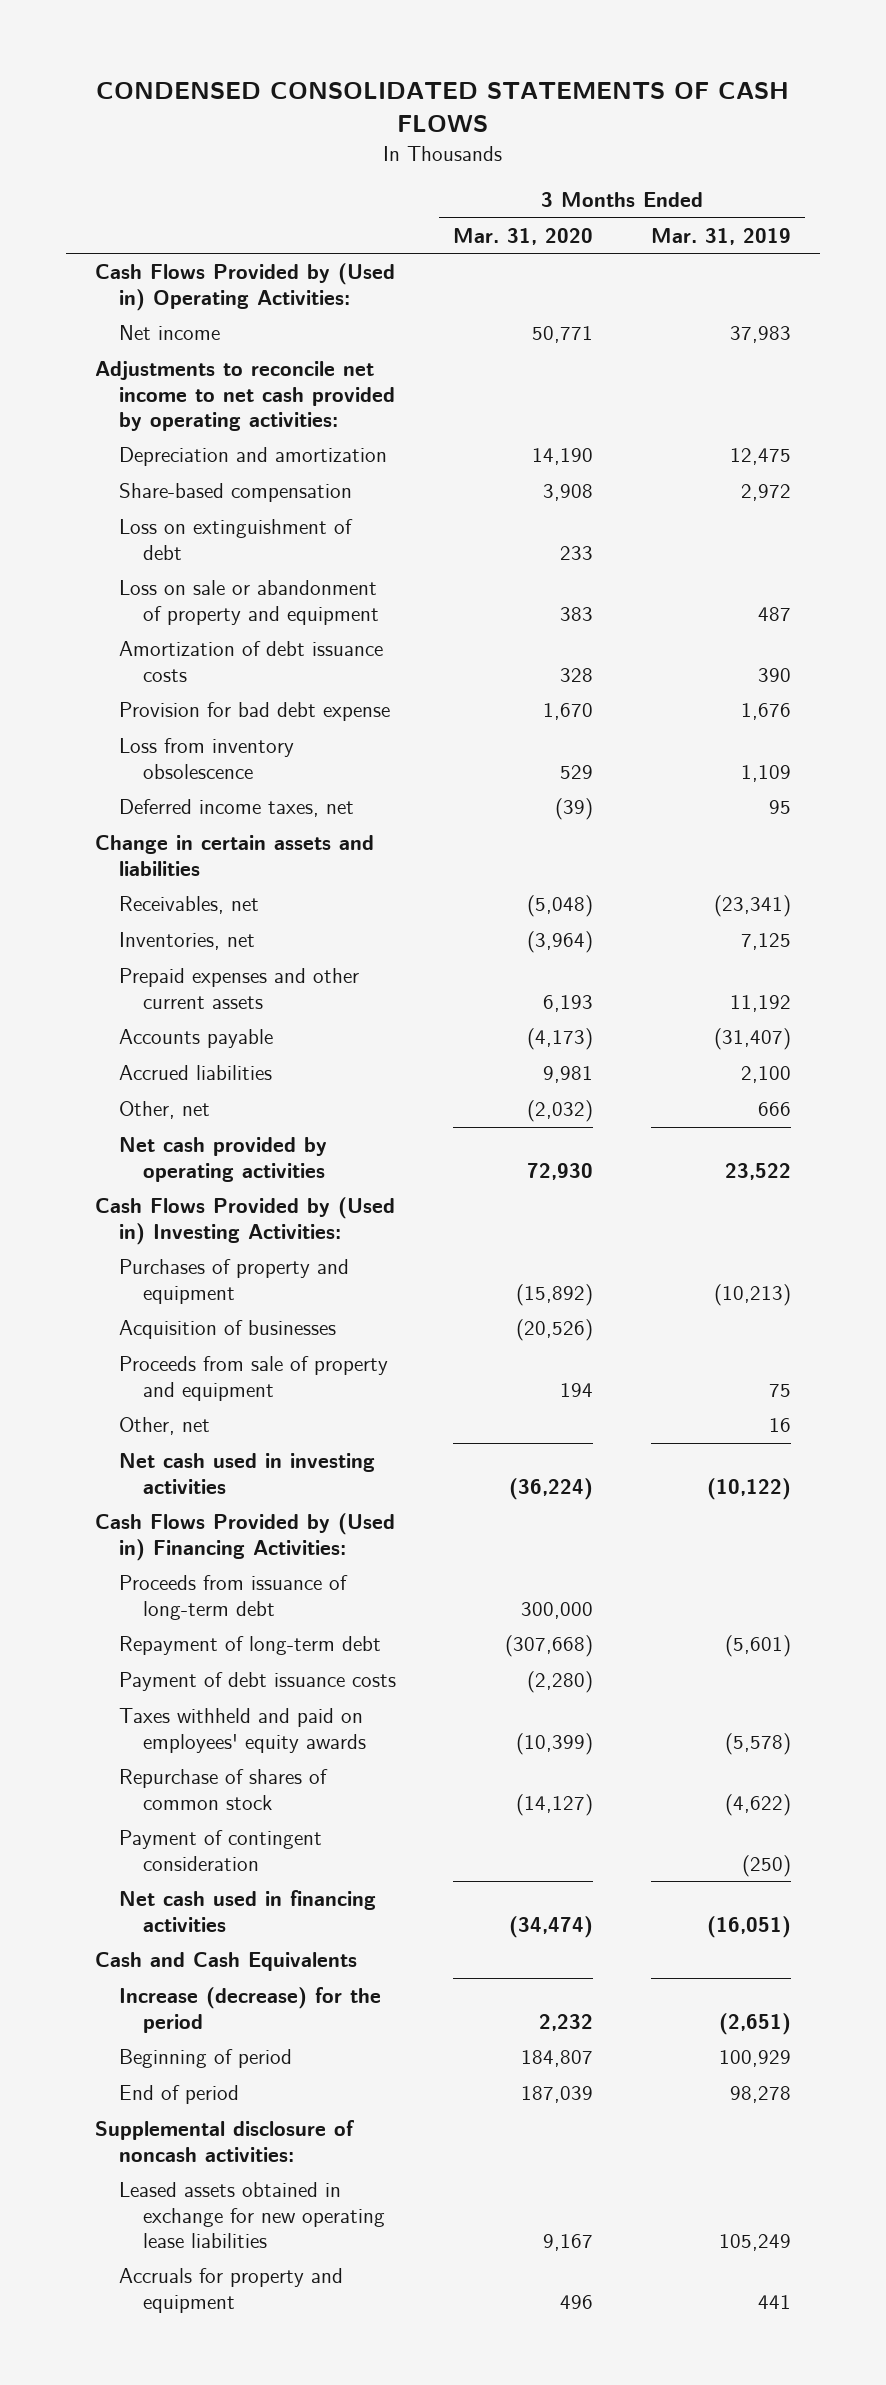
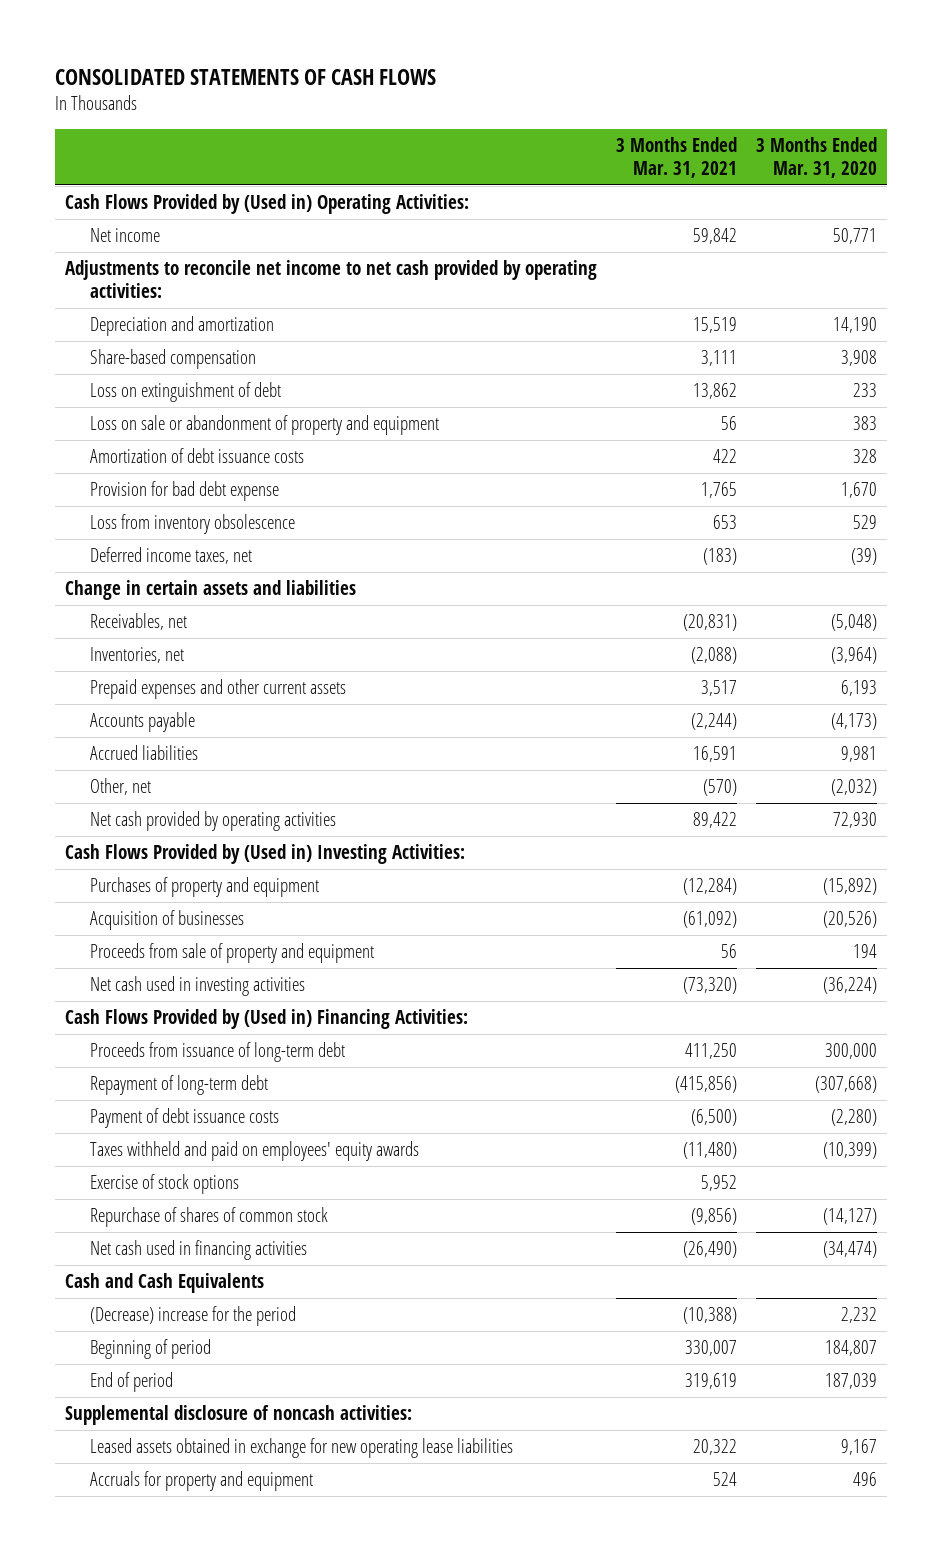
[96,82,790,133] CONDENSED CONSOLIDATED STATEMENTS OF CASH FLOWS -> [55,68,437,85] CONSOLIDATED STATEMENTS OF CASH FLOWS
[651,227,792,245] Mar. 31, 2019 -> none
none -> [616,137,738,179] 3 Months Ended Mar. 31, 2021
[118,1417,210,1436] Other, net -> none
none -> [89,1173,239,1194] Exercise of stock options
[118,1830,322,1871] Payment of contingent consideration -> none
[118,1987,381,2033] Increase (decrease) for the period -> [89,1305,296,1326] (Decrease) increase for the period

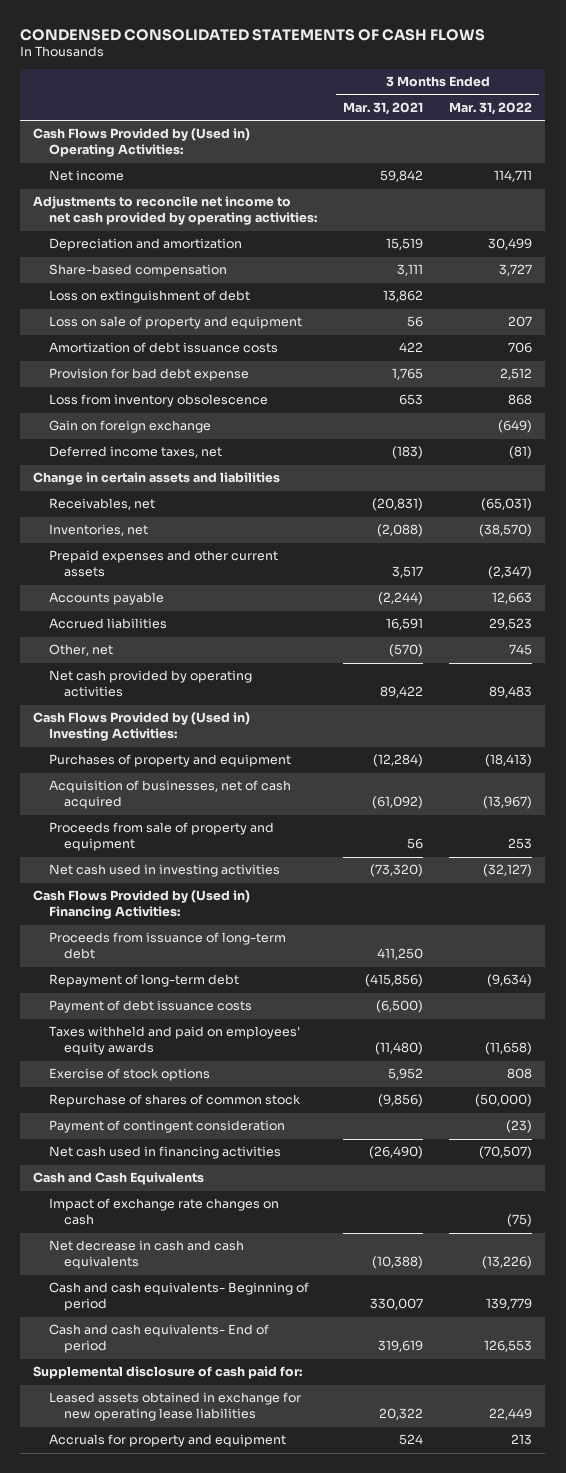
[55,68,437,85] CONSOLIDATED STATEMENTS OF CASH FLOWS -> [20,28,486,41] CONDENSED CONSOLIDATED STATEMENTS OF CASH FLOWS
[756,137,878,179] 3 Months Ended Mar. 31, 2020 -> none
none -> [449,101,533,115] Mar. 31, 2022
[89,414,439,435] Loss on sale or abandonment of property and equipment -> [48,316,302,330] Loss on sale of property and equipment
none -> [48,420,211,434] Gain on foreign exchange
[89,909,244,930] Acquisition of businesses -> [48,780,291,810] Acquisition of businesses, net of cash acquired
none -> [48,1120,285,1134] Payment of contingent consideration
none -> [48,1198,279,1226] Impact of exchange rate changes on cash
[89,1305,296,1326] (Decrease) increase for the period -> [48,1240,244,1270] Net decrease in cash and cash equivalents
[89,1338,211,1359] Beginning of period -> [48,1282,309,1312] Cash and cash equivalents- Beginning of period
[89,1371,173,1392] End of period -> [48,1324,269,1354] Cash and cash equivalents- End of period
[64,1404,412,1425] Supplemental disclosure of noncash activities: -> [33,1366,303,1380] Supplemental disclosure of cash paid for:

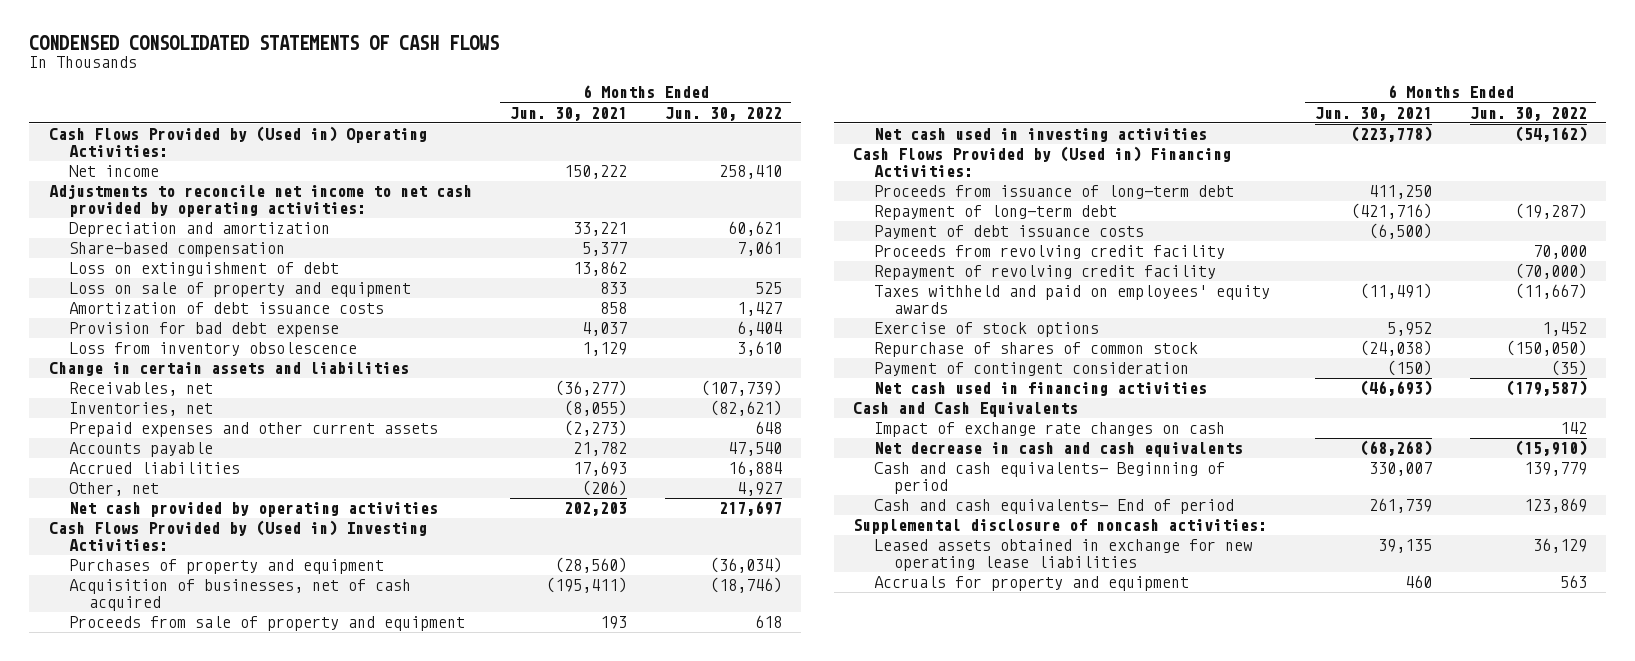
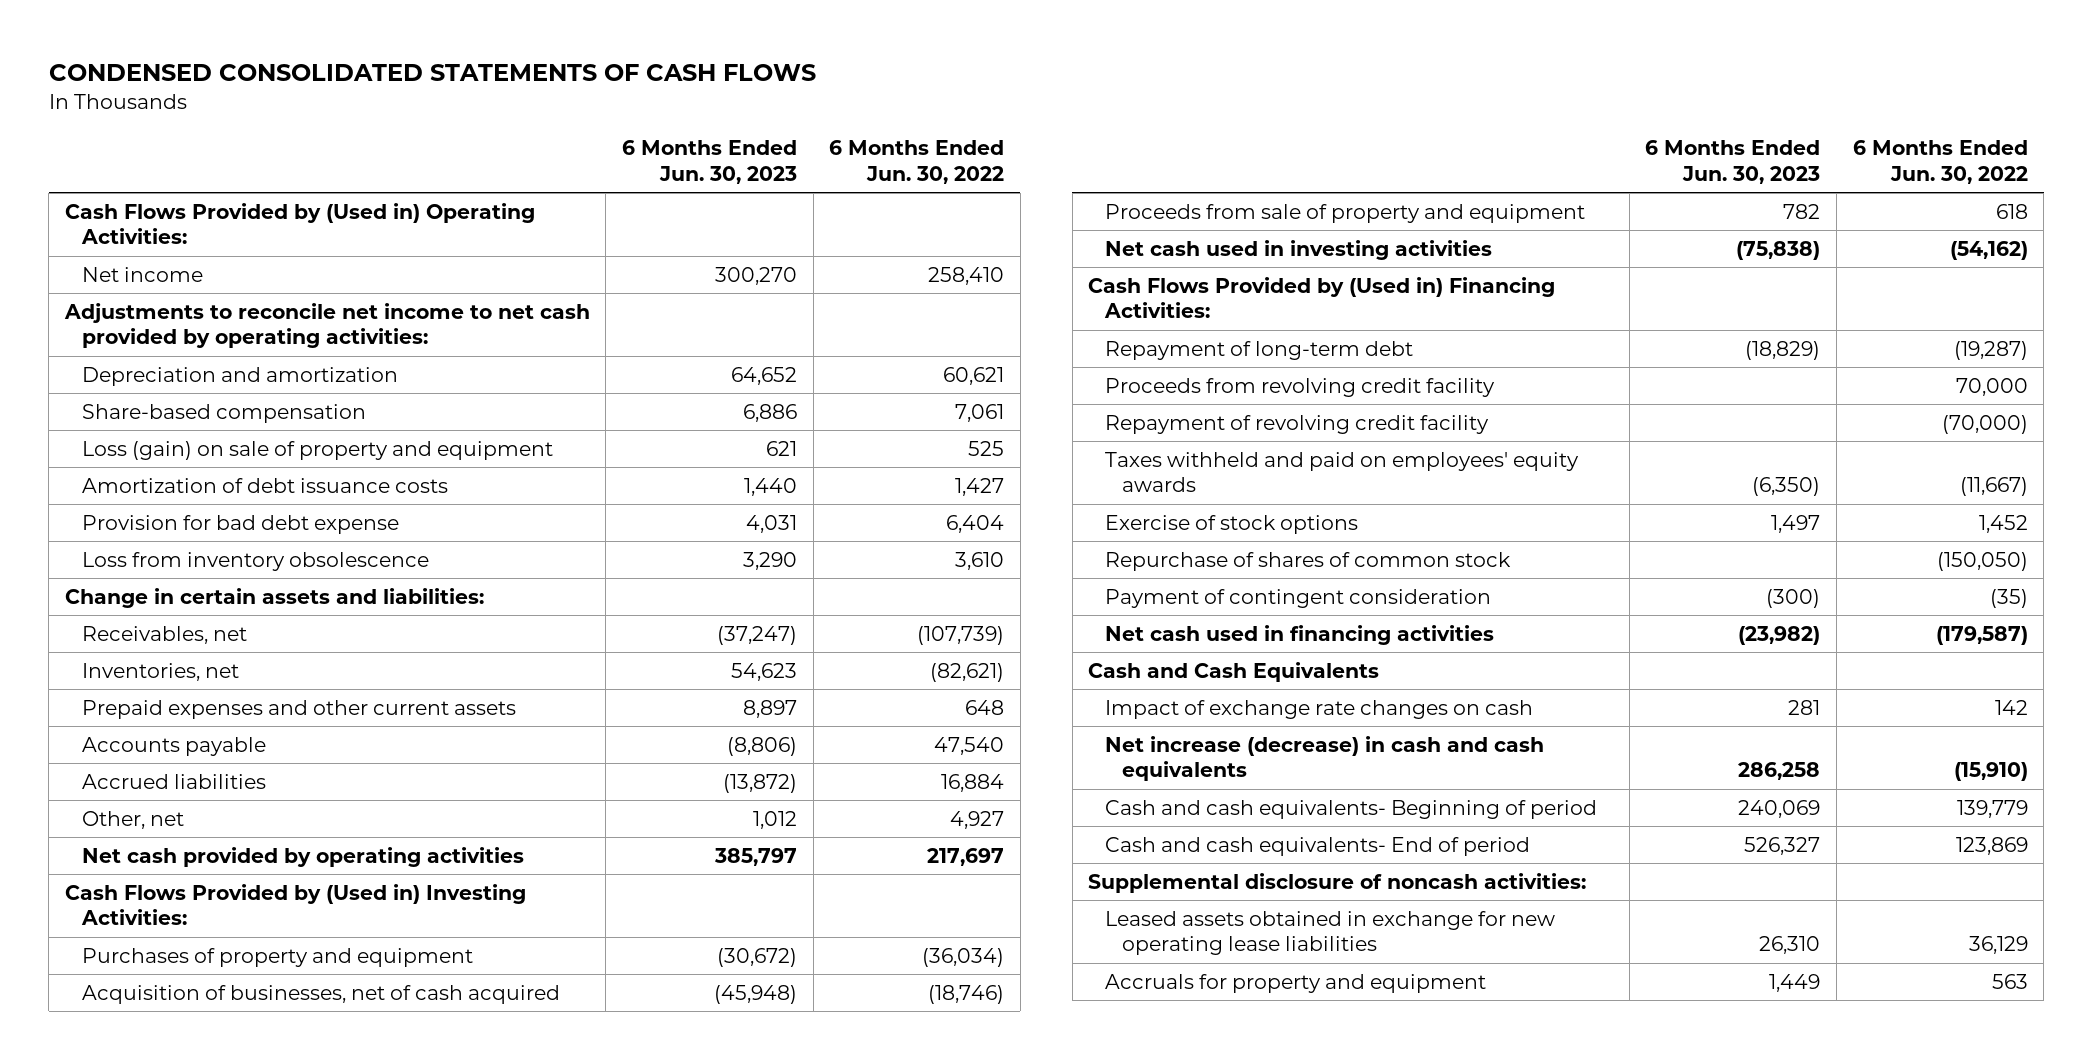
[509,106,627,121] Jun. 30, 2021 -> none
none -> [622,140,798,184] 6 Months Ended Jun. 30, 2023
[68,262,339,277] Loss on extinguishment of debt -> none
[68,282,411,298] Loss on sale of property and equipment -> [81,440,553,460] Loss (gain) on sale of property and equipment
[48,362,409,377] Change in certain assets and liabilities -> [64,587,484,608] Change in certain assets and liabilities:
[873,185,1234,200] Proceeds from issuance of long-term debt -> none
[873,225,1144,240] Payment of debt issuance costs -> none
[873,442,1243,458] Net decrease in cash and cash equivalents -> [1105,735,1545,782] Net increase (decrease) in cash and cash equivalents

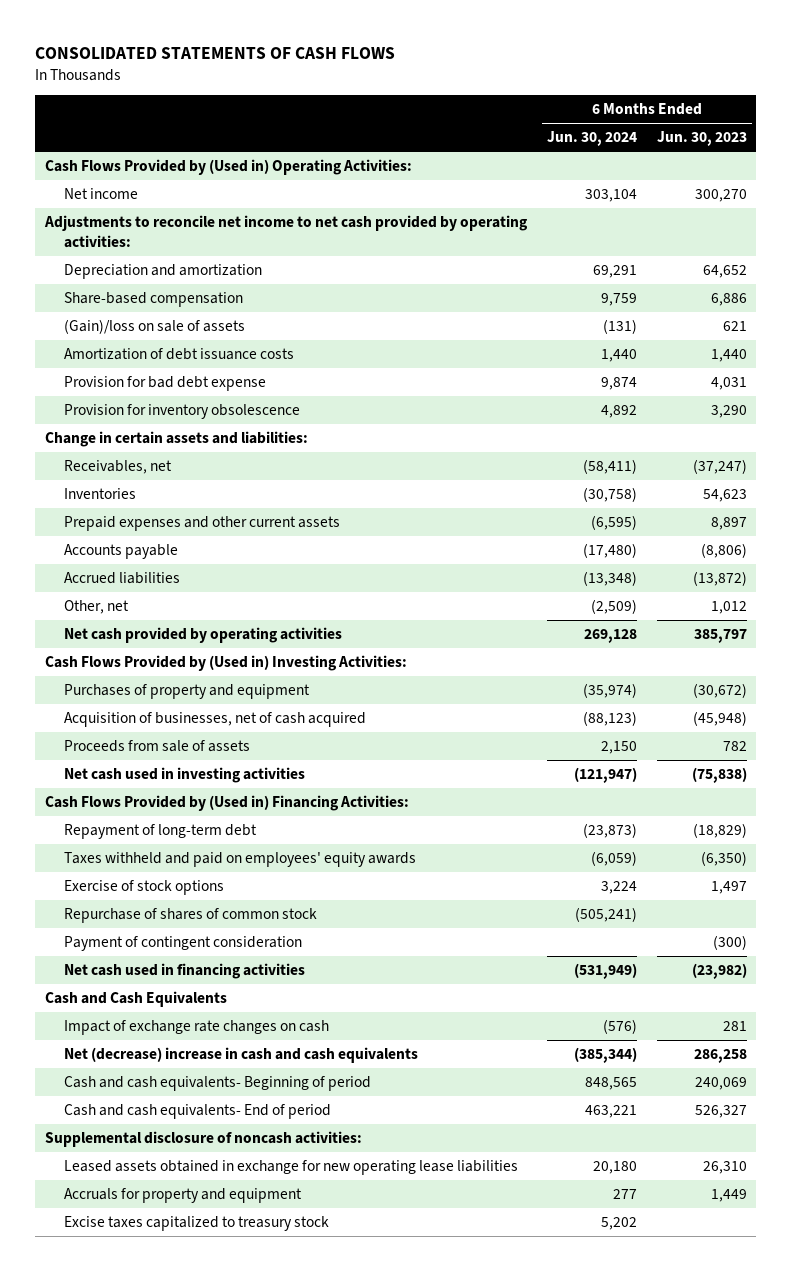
[48,63,816,81] CONDENSED CONSOLIDATED STATEMENTS OF CASH FLOWS -> [34,46,395,59] CONSOLIDATED STATEMENTS OF CASH FLOWS
[829,140,1005,184] 6 Months Ended Jun. 30, 2022 -> none
none -> [546,131,637,147] Jun. 30, 2024
[81,440,553,460] Loss (gain) on sale of property and equipment -> [64,319,246,335] (Gain)/loss on sale of assets
[81,551,429,571] Loss from inventory obsolescence -> [64,404,301,420] Provision for inventory obsolescence
[81,662,239,681] Inventories, net -> [64,488,137,500] Inventories
[1105,203,1586,223] Proceeds from sale of property and equipment -> [64,740,251,753] Proceeds from sale of assets
[1105,377,1496,397] Proceeds from revolving credit facility -> none
[1105,414,1490,434] Repayment of revolving credit facility -> none
[1105,735,1545,782] Net increase (decrease) in cash and cash equivalents -> [64,1047,419,1064] Net (decrease) increase in cash and cash equivalents
none -> [64,1216,330,1232] Excise taxes capitalized to treasury stock

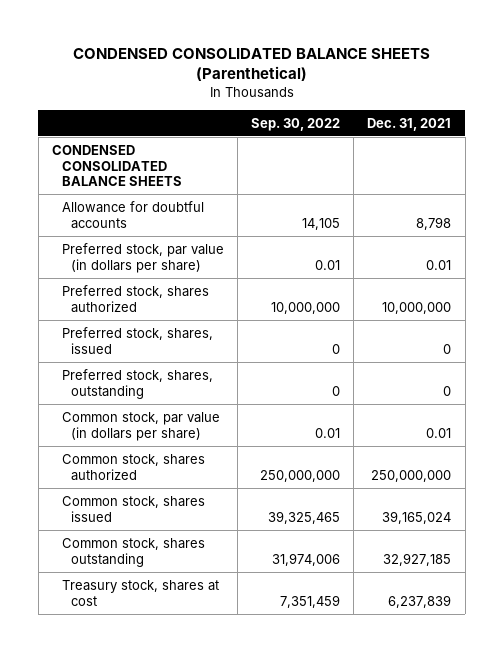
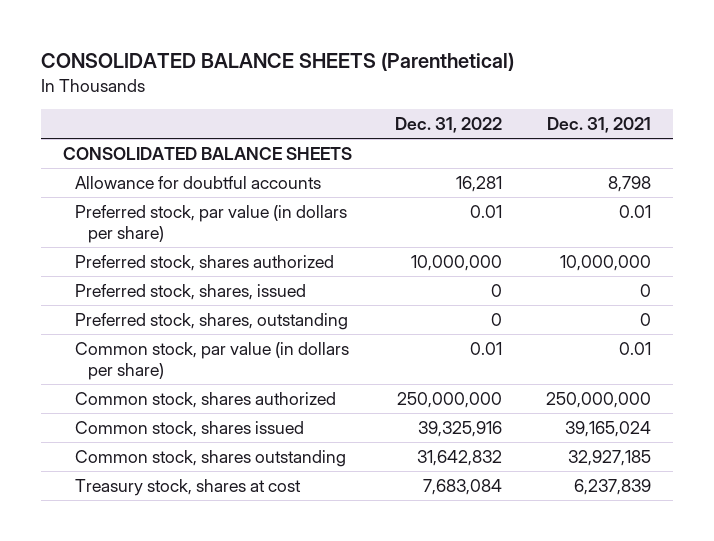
[72,47,430,82] CONDENSED CONSOLIDATED BALANCE SHEETS (Parenthetical) -> [40,51,514,71] CONSOLIDATED BALANCE SHEETS (Parenthetical)
[250,117,340,131] Sep. 30, 2022 -> none
none -> [395,117,503,134] Dec. 31, 2022
[52,144,182,187] CONDENSED CONSOLIDATED BALANCE SHEETS -> [62,146,352,160] CONSOLIDATED BALANCE SHEETS

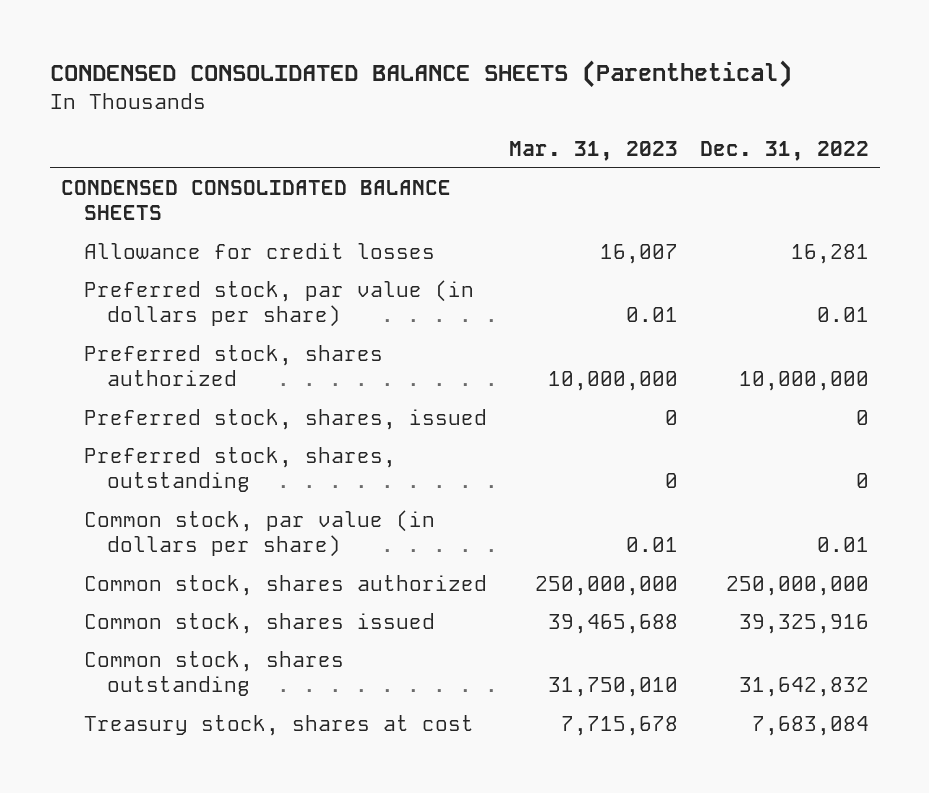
[40,51,514,71] CONSOLIDATED BALANCE SHEETS (Parenthetical) -> [49,60,792,89] CONDENSED CONSOLIDATED BALANCE SHEETS (Parenthetical)
[547,117,652,134] Dec. 31, 2021 -> none
none -> [508,140,678,161] Mar. 31, 2023
[62,146,352,160] CONSOLIDATED BALANCE SHEETS -> [60,180,451,221] CONDENSED CONSOLIDATED BALANCE SHEETS
[75,175,322,189] Allowance for doubtful accounts -> [84,243,436,260] Allowance for credit losses

